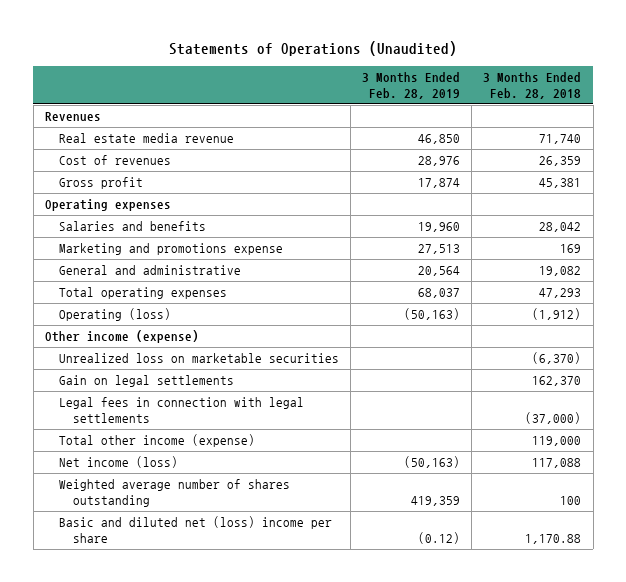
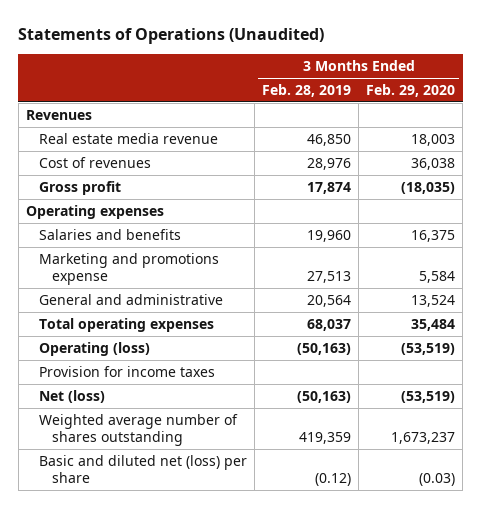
[483,72,582,100] 3 Months Ended Feb. 28, 2018 -> none
none -> [366,84,456,98] Feb. 29, 2020
[44,330,199,344] Other income (expense) -> none
[58,353,339,364] Unrealized loss on marketable securities -> none
[58,375,234,388] Gain on legal settlements -> none
[58,397,304,423] Legal fees in connection with legal settlements -> none
[58,434,255,448] Total other income (expense) -> none
none -> [39,366,216,378] Provision for income taxes
[58,456,178,469] Net income (loss) -> [39,390,106,404] Net (loss)
[58,516,332,543] Basic and diluted net (loss) income per share -> [39,455,248,484] Basic and diluted net (loss) per share

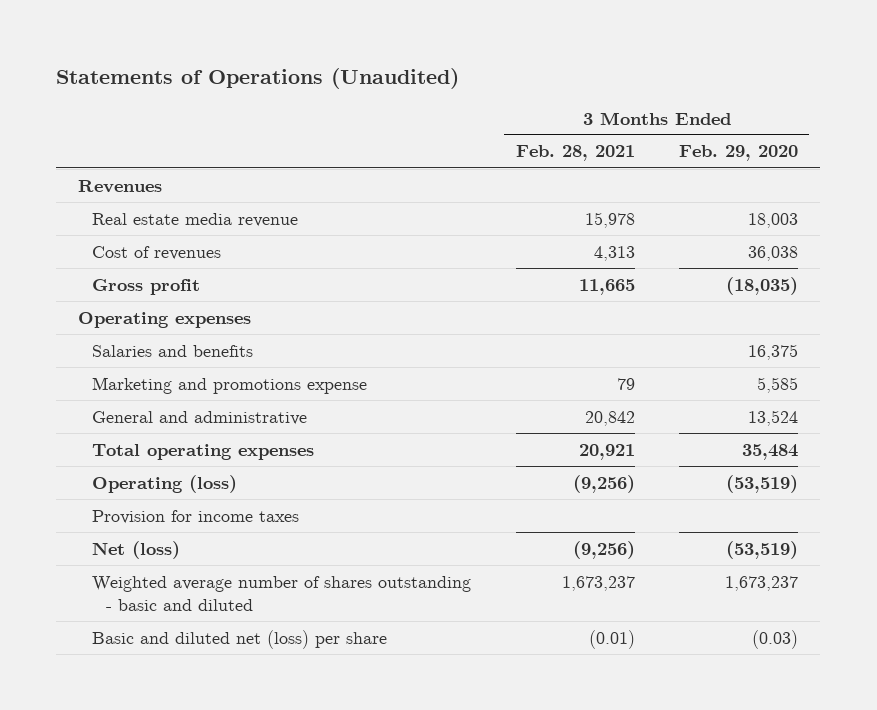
[262,84,352,98] Feb. 28, 2019 -> none
none -> [515,145,635,162] Feb. 28, 2021
[419,271,456,284] 5,584 -> [757,376,799,393] 5,585
[39,414,239,447] Weighted average number of shares outstanding -> [92,575,472,611] Weighted average number of shares outstanding - basic and diluted

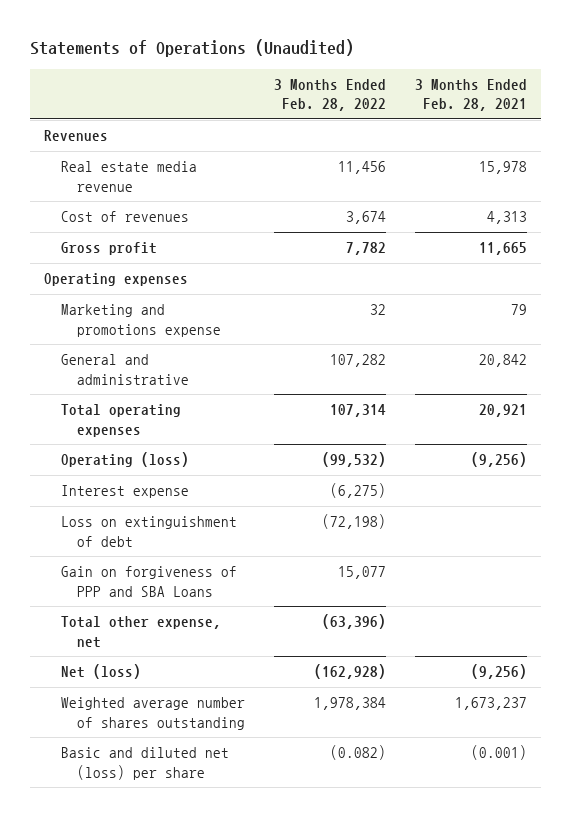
[679,145,799,162] Feb. 29, 2020 -> none
none -> [274,79,387,112] 3 Months Ended Feb. 28, 2022
[92,344,254,357] Salaries and benefits -> none
[92,509,300,524] Provision for income taxes -> none
none -> [60,485,189,499] Interest expense
none -> [60,516,237,547] Loss on extinguishment of debt
none -> [60,566,237,597] Gain on forgiveness of PPP and SBA Loans
none -> [60,616,221,648] Total other expense, net
[92,575,472,611] Weighted average number of shares outstanding - basic and diluted -> [60,697,246,730] Weighted average number of shares outstanding
[588,629,635,649] (0.01) -> [470,745,527,761] (0.001)

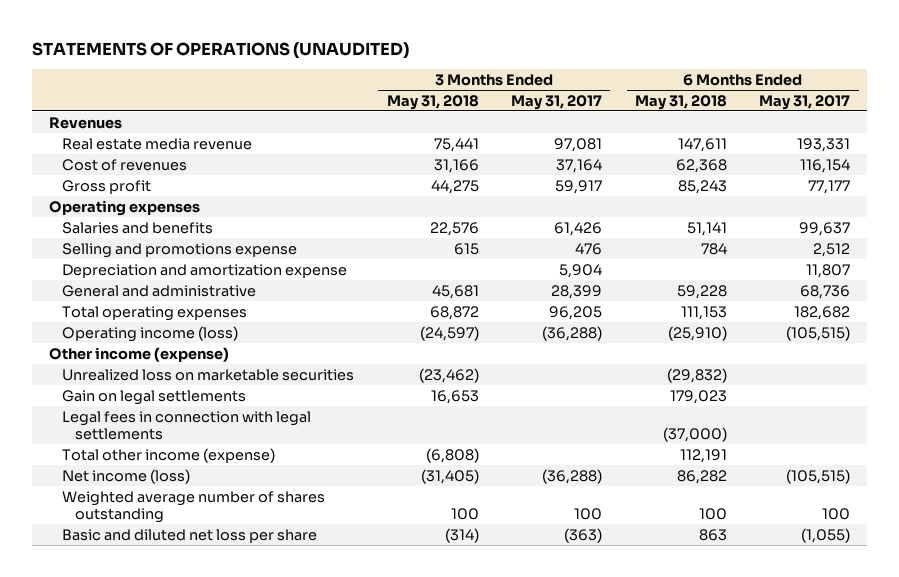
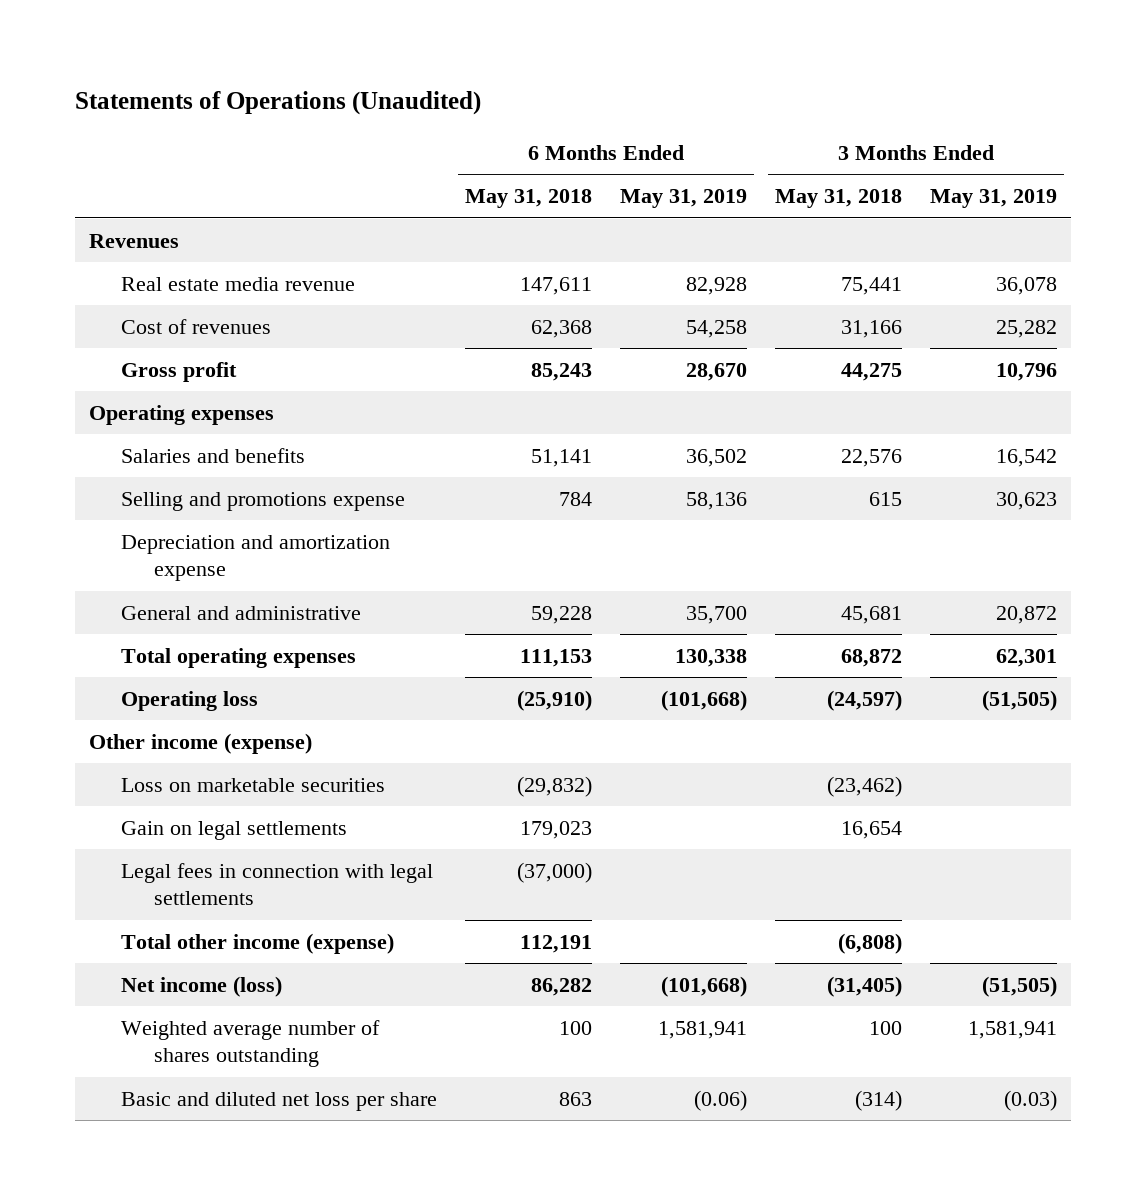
[32,41,410,59] STATEMENTS OF OPERATIONS (UNAUDITED) -> [75,91,482,116] Statements of Operations (Unaudited)
[511,94,603,110] May 31, 2017 -> none
[759,94,851,110] May 31, 2017 -> none
none -> [620,189,748,209] May 31, 2019
none -> [929,189,1057,209] May 31, 2019
[61,325,238,342] Operating income (loss) -> [121,690,259,711] Operating loss
[61,368,354,381] Unrealized loss on marketable securities -> [121,777,386,792] Loss on marketable securities
[430,389,479,404] 16,653 -> [840,820,902,839] 16,654

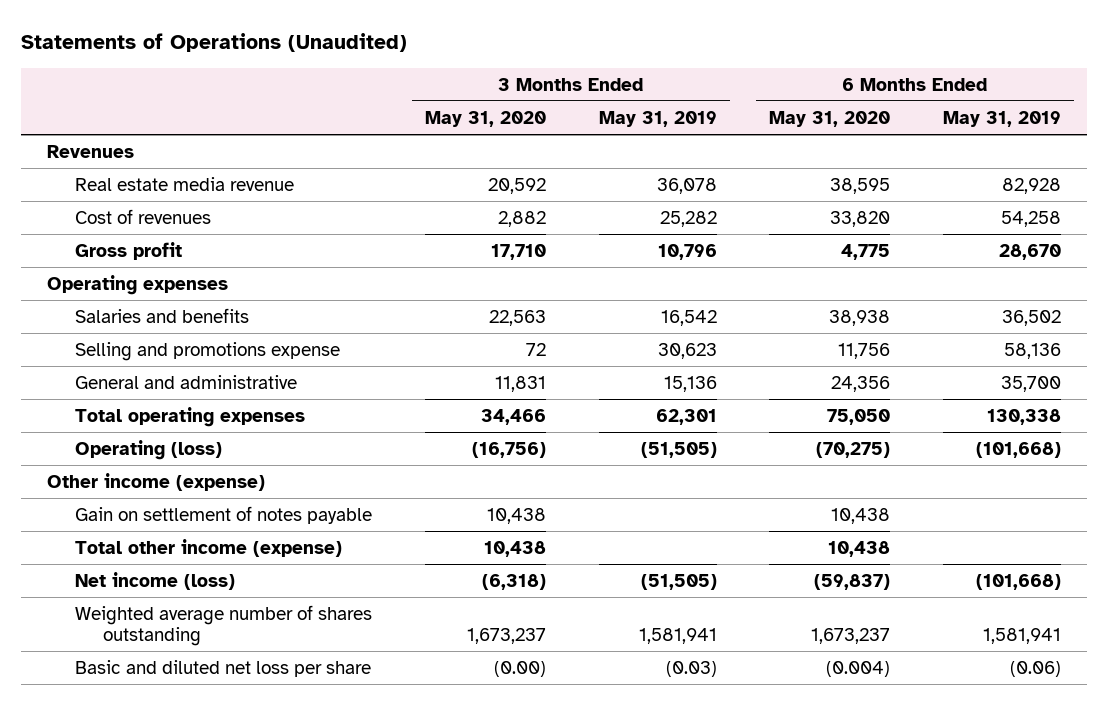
[465,189,593,209] May 31, 2018 -> none
[774,189,902,209] May 31, 2018 -> none
none -> [424,110,546,127] May 31, 2020
none -> [769,110,891,127] May 31, 2020
[121,534,391,582] Depreciation and amortization expense -> none
[995,605,1057,624] 20,872 -> [663,375,717,392] 15,136
[121,690,259,711] Operating loss -> [75,439,223,460] Operating (loss)
[121,777,386,792] Loss on marketable securities -> none
[121,820,348,840] Gain on legal settlements -> none
[121,862,434,906] Legal fees in connection with legal settlements -> none
none -> [75,505,373,524] Gain on settlement of notes payable

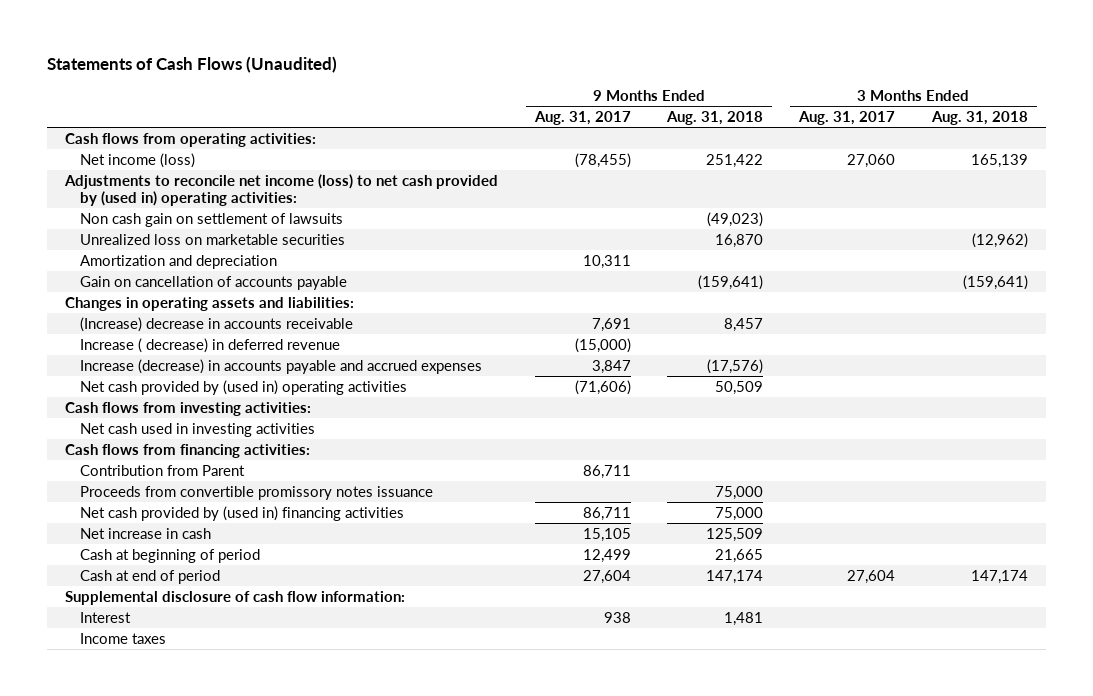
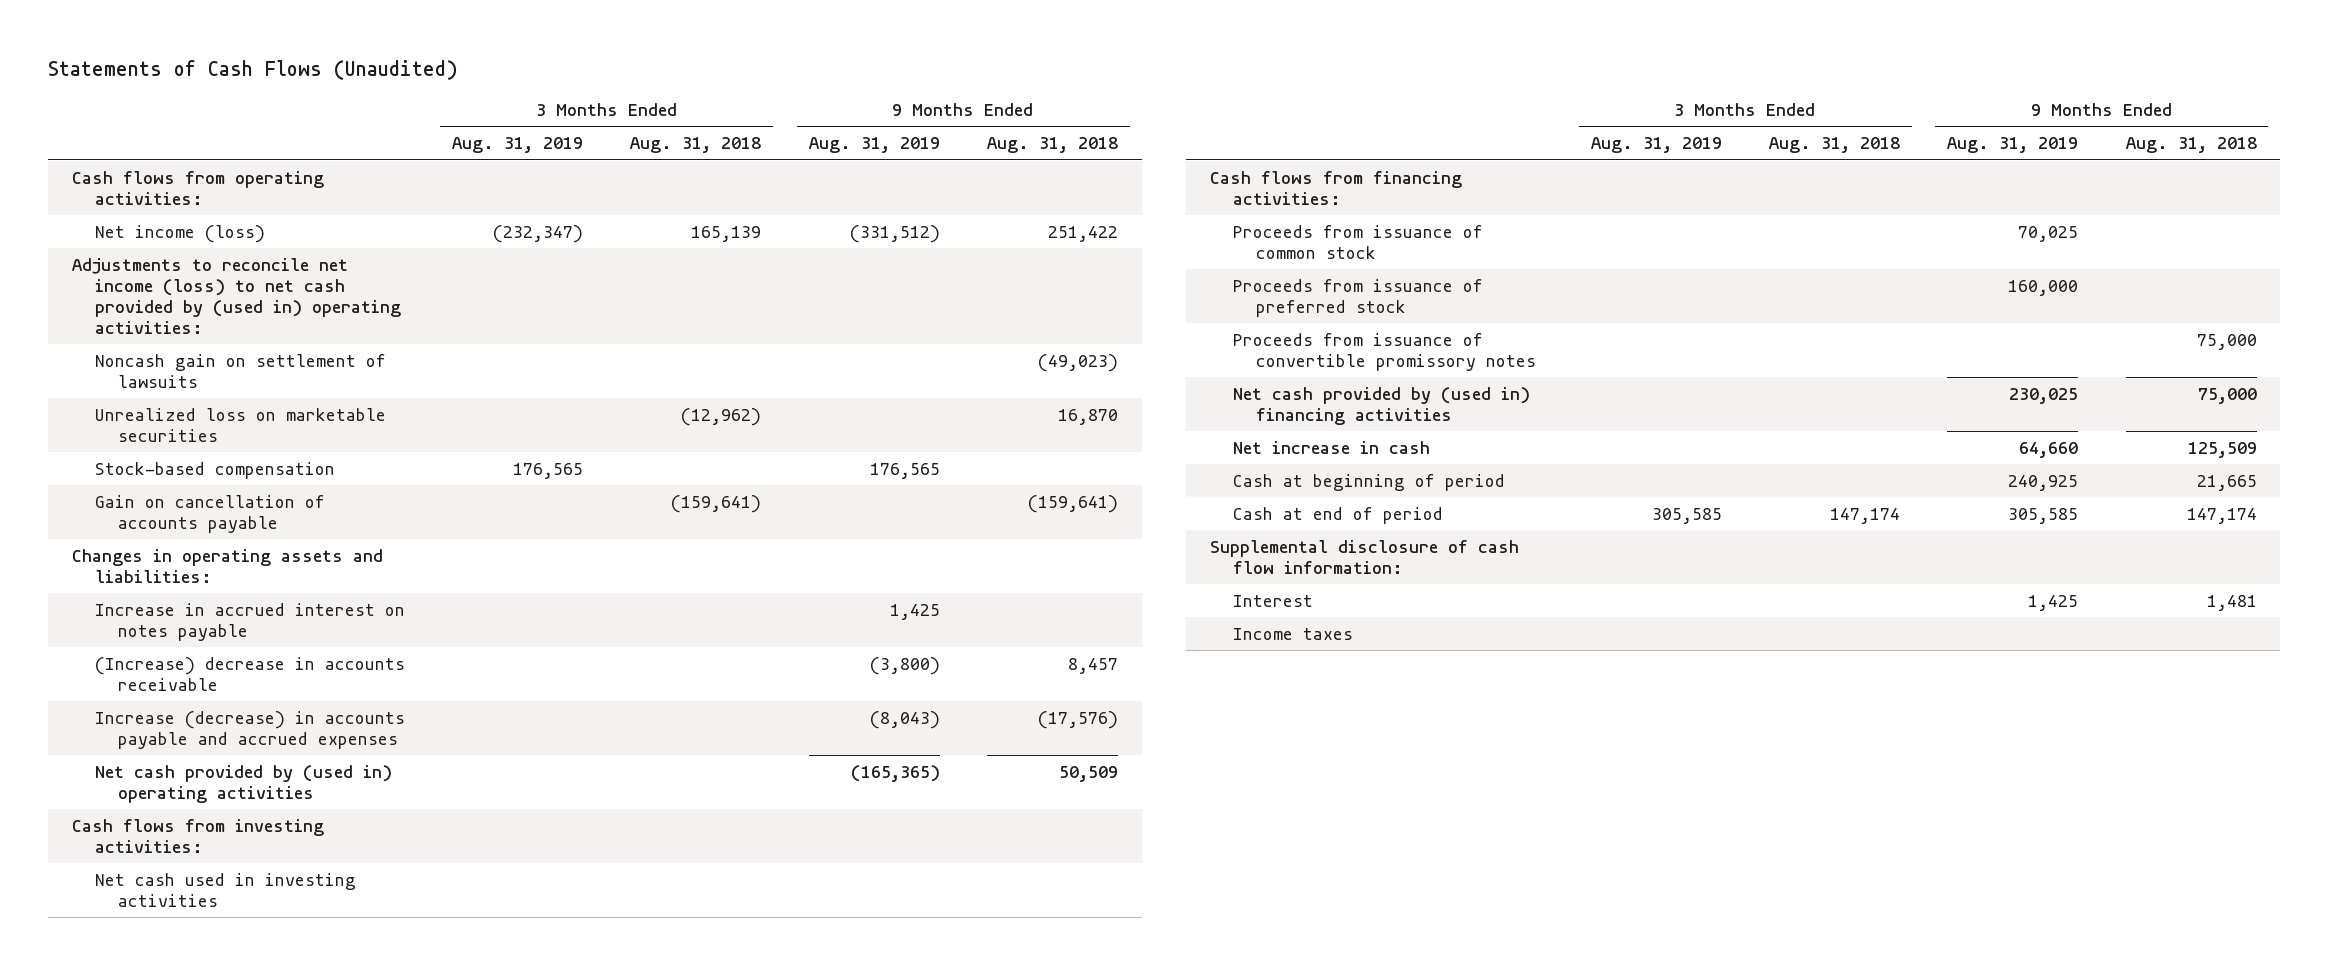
[533,111,631,126] Aug. 31, 2017 -> none
[798,111,896,126] Aug. 31, 2017 -> none
none -> [452,137,584,154] Aug. 31, 2019
none -> [808,137,940,154] Aug. 31, 2019
[80,212,344,227] Non cash gain on settlement of lawsuits -> [94,353,386,388] Noncash gain on settlement of lawsuits
[80,254,278,269] Amortization and depreciation -> none
none -> [94,461,335,479] Stock-based compensation
none -> [94,602,405,641] Increase in accrued interest on notes payable
[80,337,341,353] Increase ( decrease) in deferred revenue -> none
[80,464,246,476] Contribution from Parent -> none
none -> [1233,224,1484,259] Proceeds from issuance of common stock
none -> [1233,278,1484,317] Proceeds from issuance of preferred stock
[80,485,434,500] Proceeds from convertible promissory notes issuance -> [1233,332,1537,371] Proceeds from issuance of convertible promissory notes

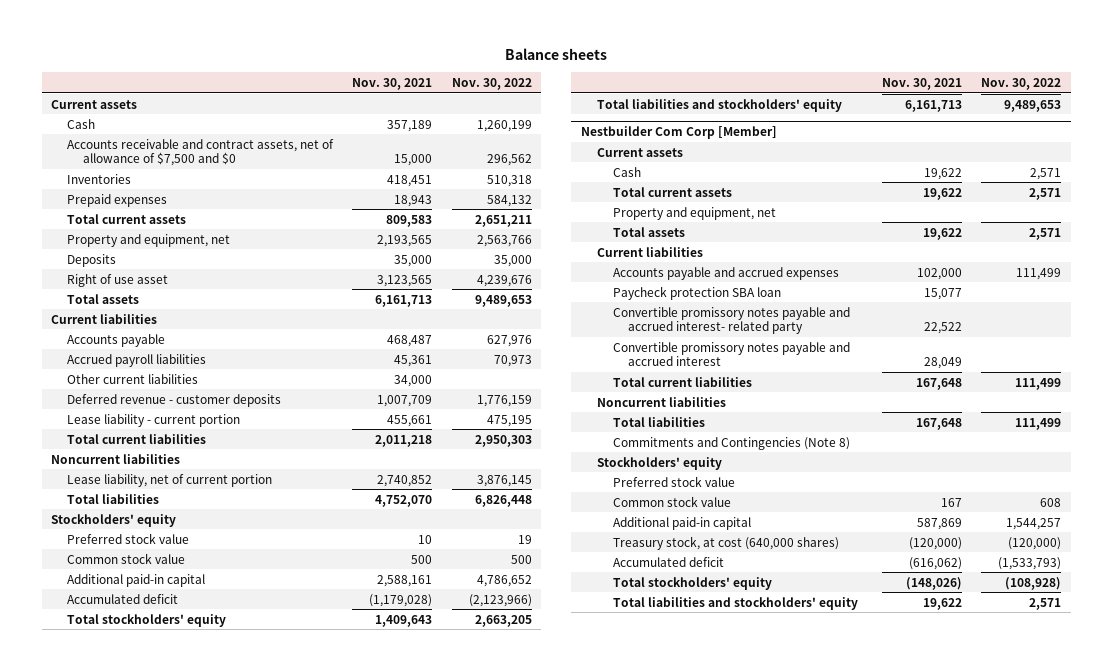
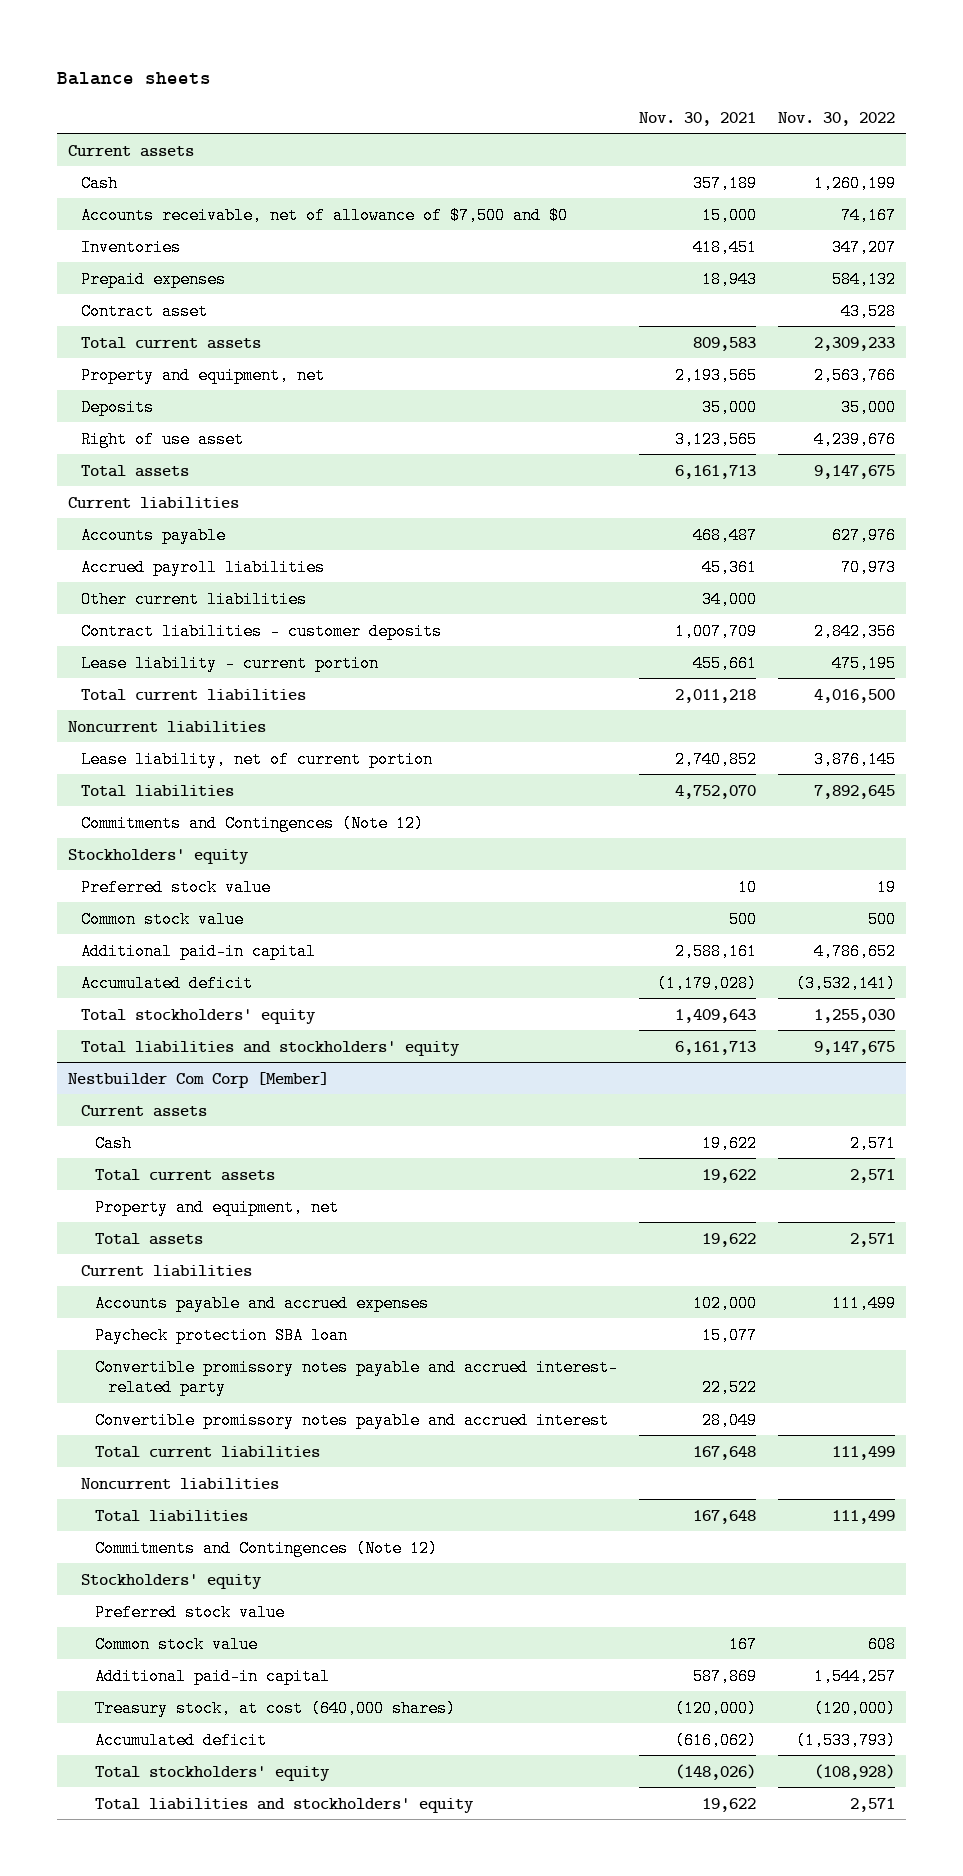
[66,138,334,167] Accounts receivable and contract assets, net of allowance of $7,500 and $0 -> [81,206,569,224] Accounts receivable, net of allowance of $7,500 and $0
[486,154,532,167] 296,562 -> [840,206,896,224] 74,167
[486,174,532,187] 510,318 -> [831,238,896,256] 347,207
none -> [81,302,209,320] Contract asset
[474,214,532,227] 2,651,211 -> [813,336,895,351] 2,309,233
[474,294,532,307] 9,489,653 -> [813,464,895,479] 9,147,675
[66,393,281,407] Deferred revenue - customer deposits -> [81,622,443,640] Contract liabilities - customer deposits
[476,394,532,407] 1,776,159 -> [813,622,896,640] 2,842,356
[474,434,532,447] 2,950,303 -> [813,688,895,703] 4,016,500
[474,494,532,507] 6,826,448 -> [813,784,895,799] 7,892,645
none -> [81,814,425,832] Commitments and Contingences (Note 12)
[468,593,532,607] (2,123,966) -> [795,974,896,992] (3,532,141)
[474,614,532,627] 2,663,205 -> [813,1008,895,1023] 1,255,030
[1004,99,1062,112] 9,489,653 -> [813,1040,895,1055] 9,147,675
[612,436,850,450] Commitments and Contingencies (Note 8) -> [94,1539,438,1557] Commitments and Contingences (Note 12)

